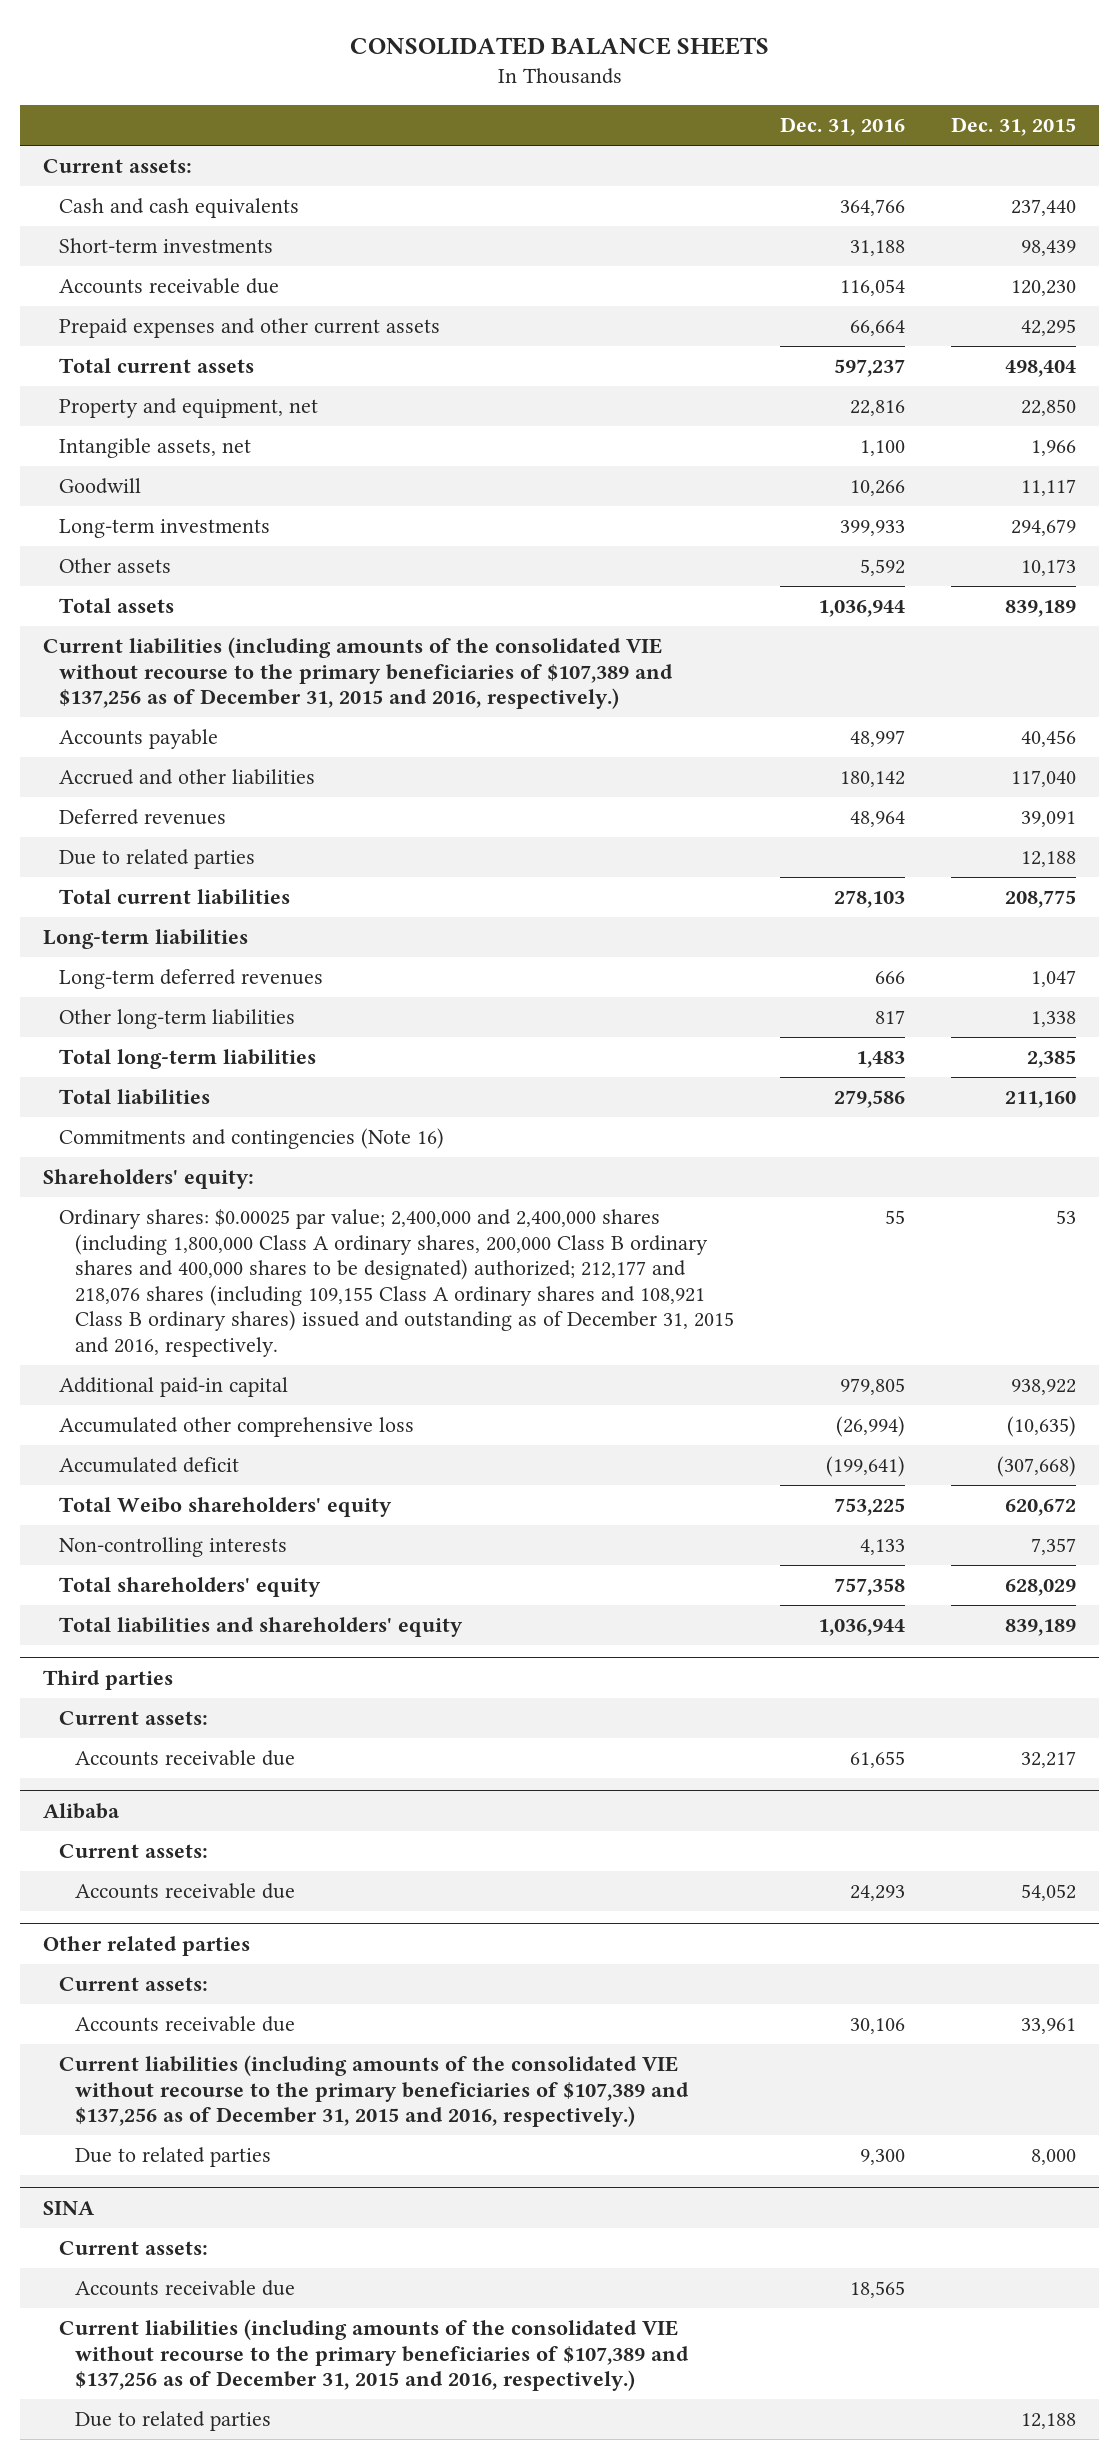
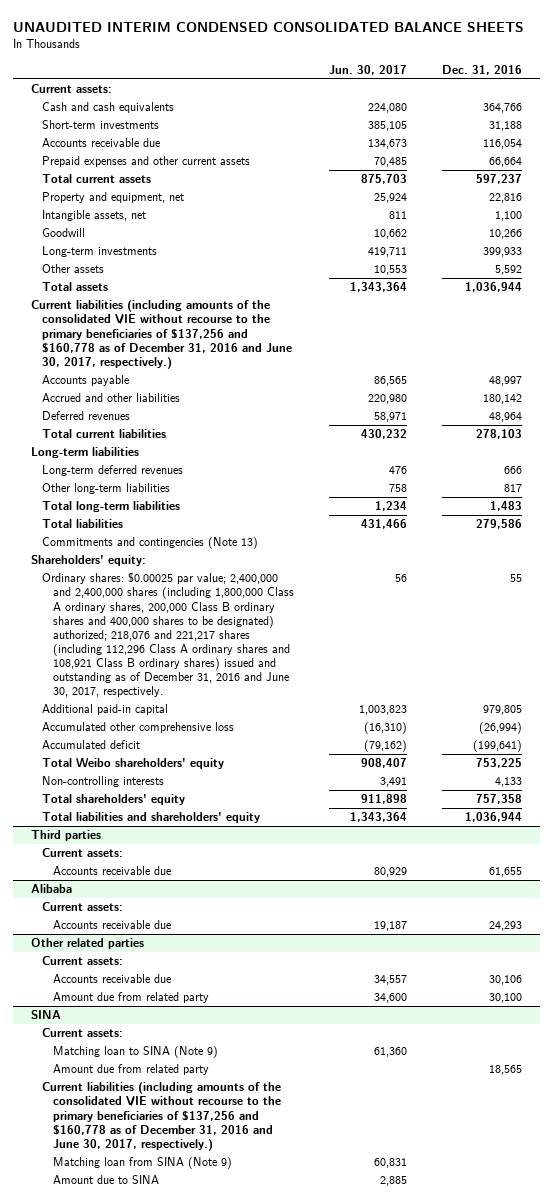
[349,36,769,55] CONSOLIDATED BALANCE SHEETS -> [12,21,524,32] UNAUDITED INTERIM CONDENSED CONSOLIDATED BALANCE SHEETS
[951,117,1077,137] Dec. 31, 2015 -> none
none -> [328,64,407,75] Jun. 30, 2017
[42,637,674,710] Current liabilities (including amounts of the consolidated VIE without recourse to the primary beneficiaries of $107,389 and $137,256 as of December 31, 2015 and 2016, respectively.) -> [30,300,292,369] Current liabilities (including amounts of the consolidated VIE without recourse to the primary beneficiaries of $137,256 and $160,778 as of December 31, 2016 and June 30, 2017, respectively.)
[59,849,256,870] Due to related parties -> none
[59,1128,445,1150] Commitments and contingencies (Note 16) -> [41,537,258,550] Commitments and contingencies (Note 13)
[59,1209,735,1357] Ordinary shares: $0.00025 par value; 2,400,000 and 2,400,000 shares (including 1,800,000 Class A ordinary shares, 200,000 Class B ordinary shares and 400,000 shares to be designated) authorized; 212,177 and 218,076 shares (including 109,155 Class A ordinary shares and 108,921 Class B ordinary shares) issued and outstanding as of December 31, 2015 and 2016, respectively. -> [41,572,294,698] Ordinary shares: $0.00025 par value; 2,400,000 and 2,400,000 shares (including 1,800,000 Class A ordinary shares, 200,000 Class B ordinary shares and 400,000 shares to be designated) authorized; 218,076 and 221,217 shares (including 112,296 Class A ordinary shares and 108,921 Class B ordinary shares) issued and outstanding as of December 31, 2016 and June 30, 2017, respectively.
[59,2055,690,2128] Current liabilities (including amounts of the consolidated VIE without recourse to the primary beneficiaries of $107,389 and $137,256 as of December 31, 2015 and 2016, respectively.) -> none
[75,2147,272,2168] Due to related parties -> none
none -> [52,992,209,1004] Amount due from related party
none -> [52,1046,218,1059] Matching loan to SINA (Note 9)
[75,2280,296,2297] Accounts receivable due -> [52,1064,209,1076] Amount due from related party
[59,2319,690,2392] Current liabilities (including amounts of the consolidated VIE without recourse to the primary beneficiaries of $107,389 and $137,256 as of December 31, 2015 and 2016, respectively.) -> [41,1082,281,1151] Current liabilities (including amounts of the consolidated VIE without recourse to the primary beneficiaries of $137,256 and $160,778 as of December 31, 2016 and June 30, 2017, respectively.)
none -> [52,1157,232,1170] Matching loan from SINA (Note 9)
[75,2411,272,2432] Due to related parties -> [52,1175,159,1185] Amount due to SINA

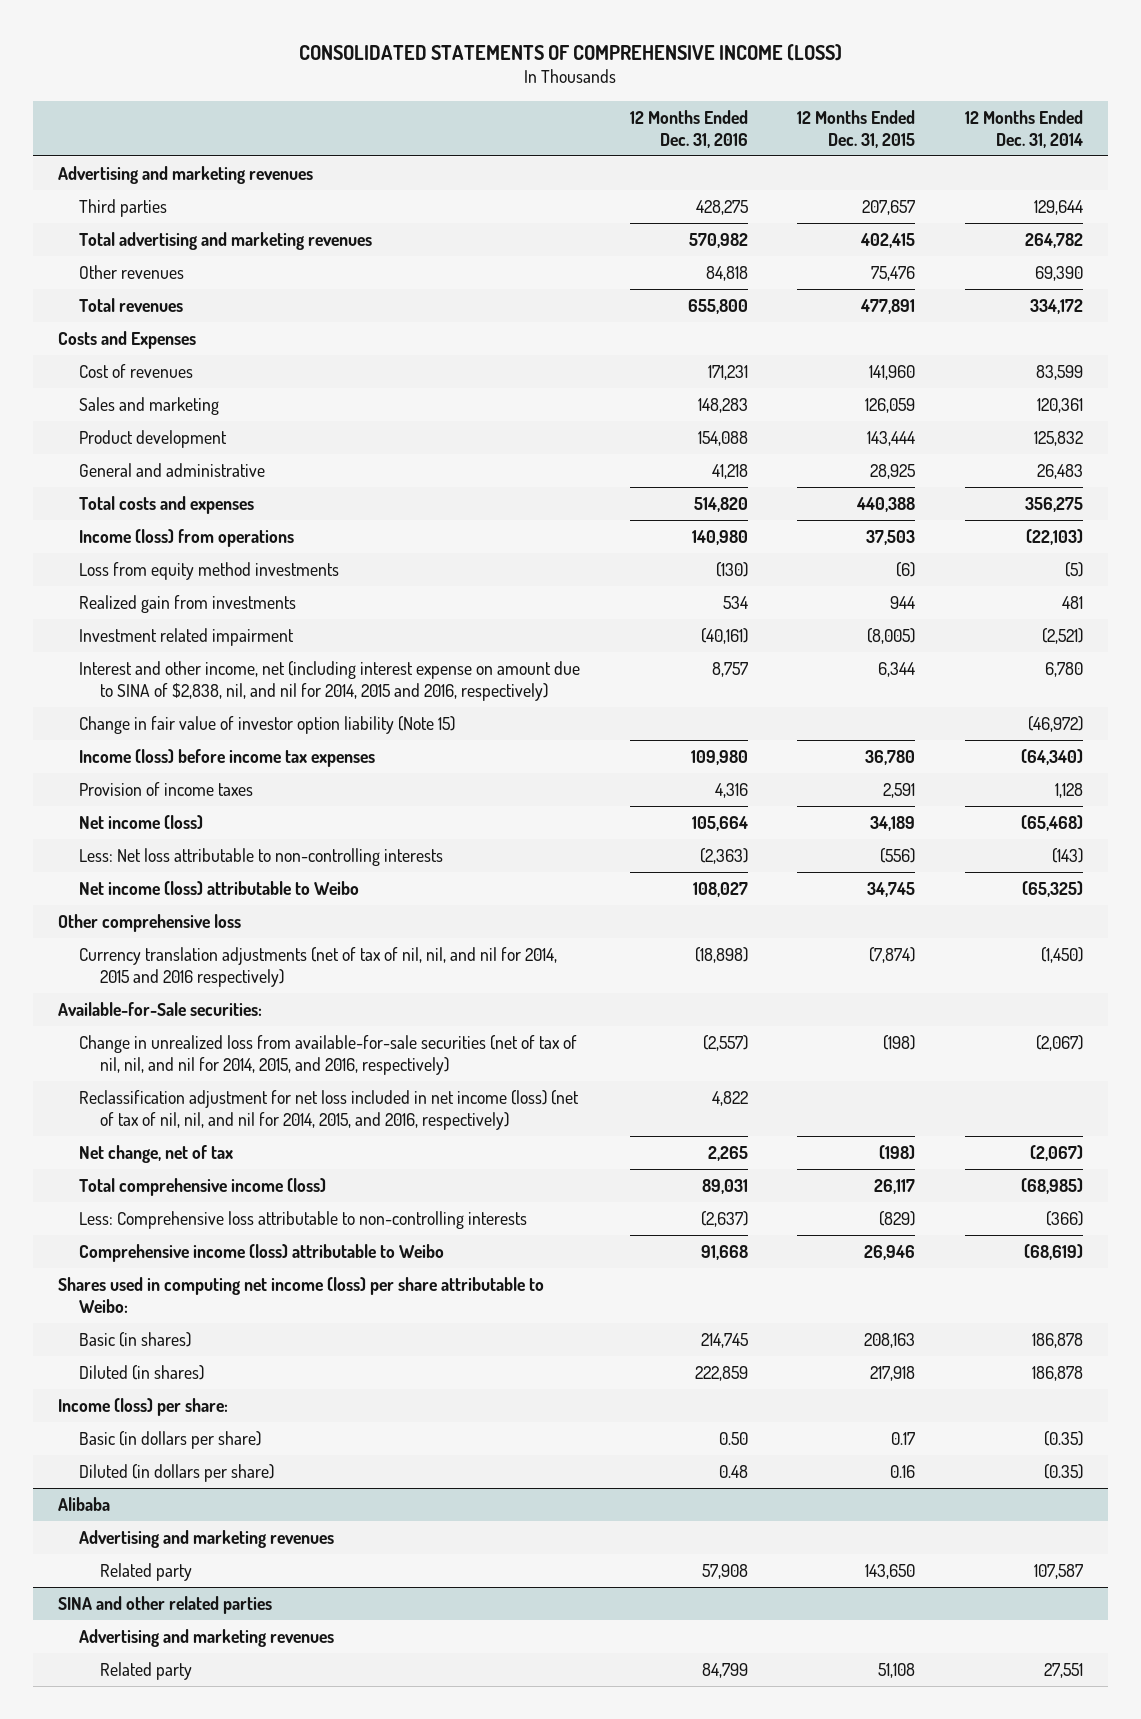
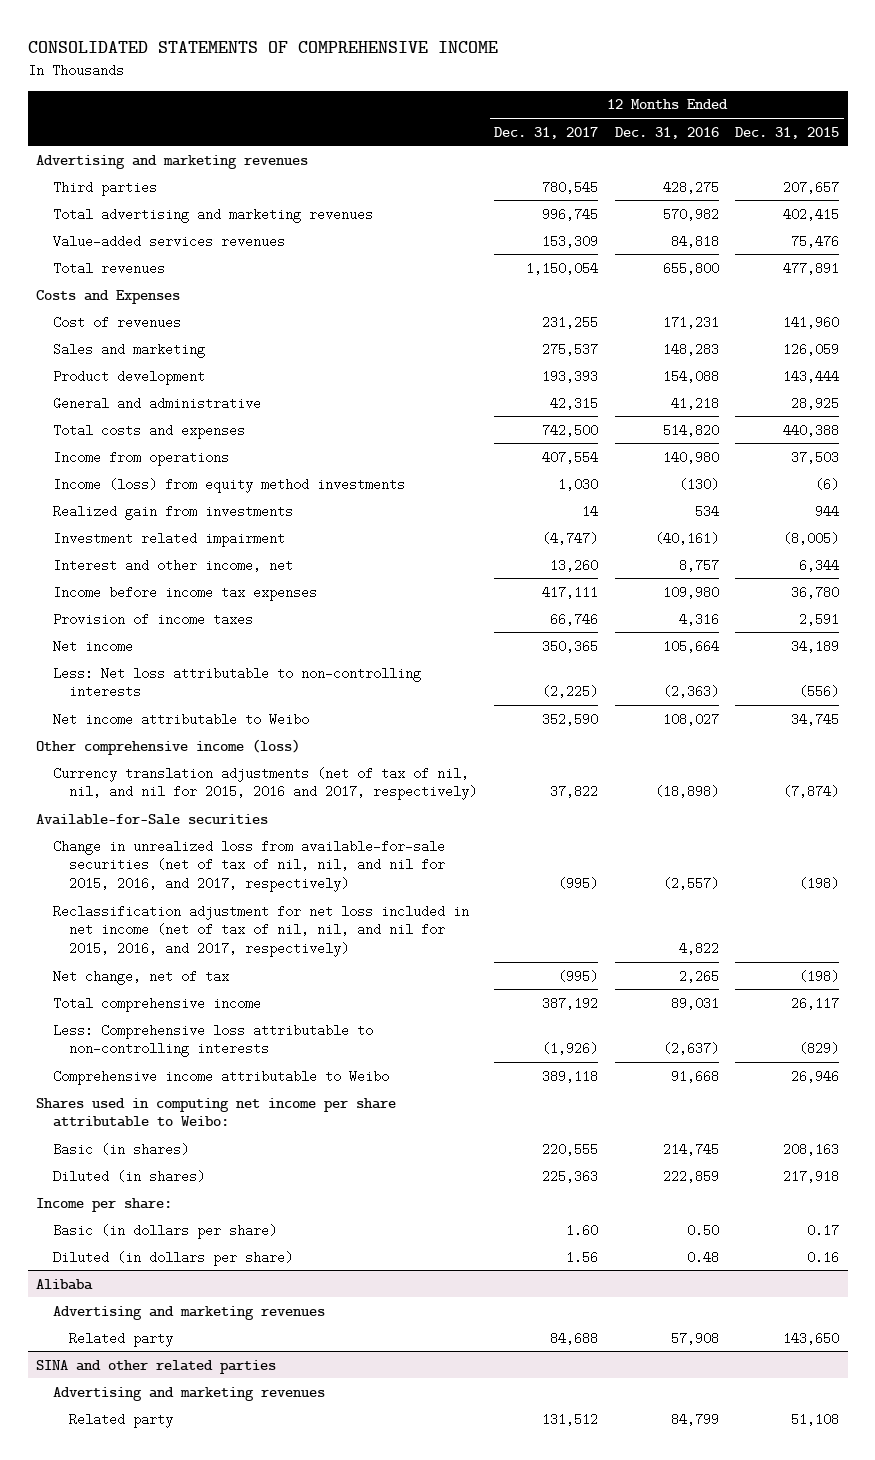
[299,43,843,61] CONSOLIDATED STATEMENTS OF COMPREHENSIVE INCOME (LOSS) -> [27,40,498,53] CONSOLIDATED STATEMENTS OF COMPREHENSIVE INCOME
[964,109,1083,148] 12 Months Ended Dec. 31, 2014 -> none
none -> [494,126,599,139] Dec. 31, 2017
[78,264,184,279] Other revenues -> [52,234,285,248] Value-added services revenues
[78,528,294,547] Income (loss) from operations -> [52,450,229,466] Income from operations
[78,561,339,580] Loss from equity method investments -> [52,477,405,493] Income (loss) from equity method investments
[78,715,455,734] Change in fair value of investor option liability (Note 15) -> none
[78,660,580,701] Interest and other income, net (including interest expense on amount due to SINA of $2,838, nil, and nil for 2014, 2015 and 2016, respectively) -> [52,558,293,572] Interest and other income, net
[78,748,375,767] Income (loss) before income tax expenses -> [52,585,317,601] Income before income tax expenses
[78,814,203,829] Net income (loss) -> [52,639,133,653] Net income
[78,880,359,895] Net income (loss) attributable to Weibo -> [52,712,309,726] Net income attributable to Weibo
[57,913,241,932] Other comprehensive loss -> [35,738,300,755] Other comprehensive income (loss)
[78,946,557,987] Currency translation adjustments (net of tax of nil, nil, and nil for 2014, 2015 and 2016 respectively) -> [52,766,478,801] Currency translation adjustments (net of tax of nil, nil, and nil for 2015, 2016 and 2017, respectively)
[57,1001,262,1016] Available-for-Sale securities: -> [35,813,268,825] Available-for-Sale securities
[78,1034,577,1075] Change in unrealized loss from available-for-sale securities (net of tax of nil, nil, and nil for 2014, 2015, and 2016, respectively) -> [52,839,446,892] Change in unrealized loss from available-for-sale securities (net of tax of nil, nil, and nil for 2015, 2016, and 2017, respectively)
[78,1089,579,1130] Reclassification adjustment for net loss included in net income (loss) (net of tax of nil, nil, and nil for 2014, 2015, and 2016, respectively) -> [52,904,469,957] Reclassification adjustment for net loss included in net income (net of tax of nil, nil, and nil for 2015, 2016, and 2017, respectively)
[78,1177,326,1196] Total comprehensive income (loss) -> [52,996,261,1012] Total comprehensive income
[78,1243,444,1262] Comprehensive income (loss) attributable to Weibo -> [52,1069,389,1085] Comprehensive income attributable to Weibo
[57,1276,544,1313] Shares used in computing net income (loss) per share attributable to Weibo: -> [35,1097,396,1128] Shares used in computing net income per share attributable to Weibo:
[57,1397,228,1416] Income (loss) per share: -> [35,1197,172,1212] Income per share:

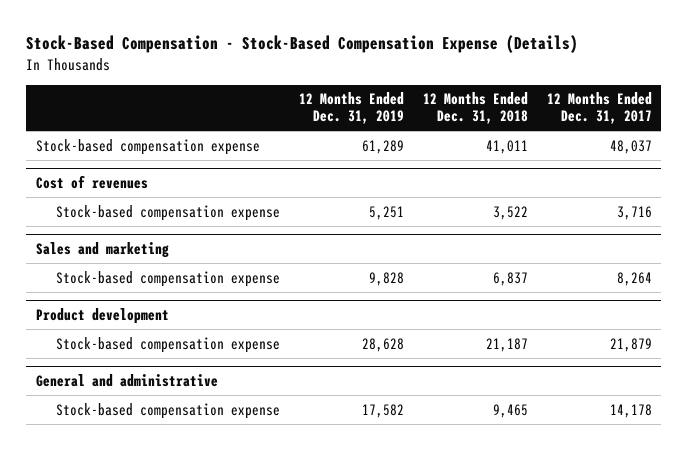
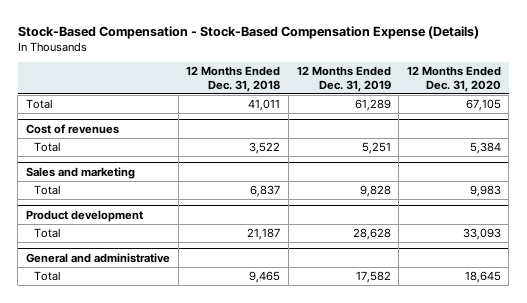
[546,92,652,125] 12 Months Ended Dec. 31, 2017 -> none
none -> [406,66,501,92] 12 Months Ended Dec. 31, 2020
[35,138,260,155] Stock-based compensation expense -> [25,99,53,110] Total
[56,204,281,221] Stock-based compensation expense -> [34,142,62,153] Total
[56,270,281,287] Stock-based compensation expense -> [34,185,62,196] Total
[56,336,281,353] Stock-based compensation expense -> [34,228,62,239] Total
[56,402,281,419] Stock-based compensation expense -> [34,271,62,282] Total

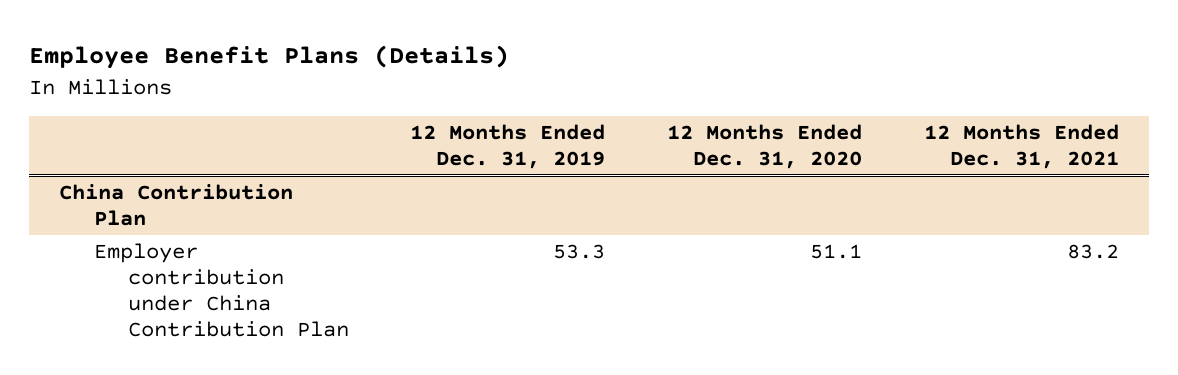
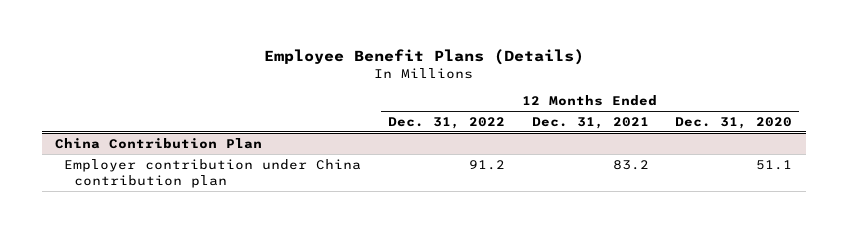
[410,123,606,169] 12 Months Ended Dec. 31, 2019 -> none
none -> [387,116,505,129] Dec. 31, 2022
[93,243,349,337] Employer contribution under China Contribution Plan -> [64,158,362,188] Employer contribution under China contribution plan

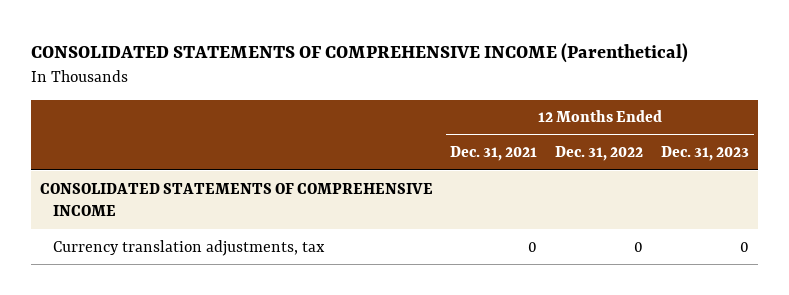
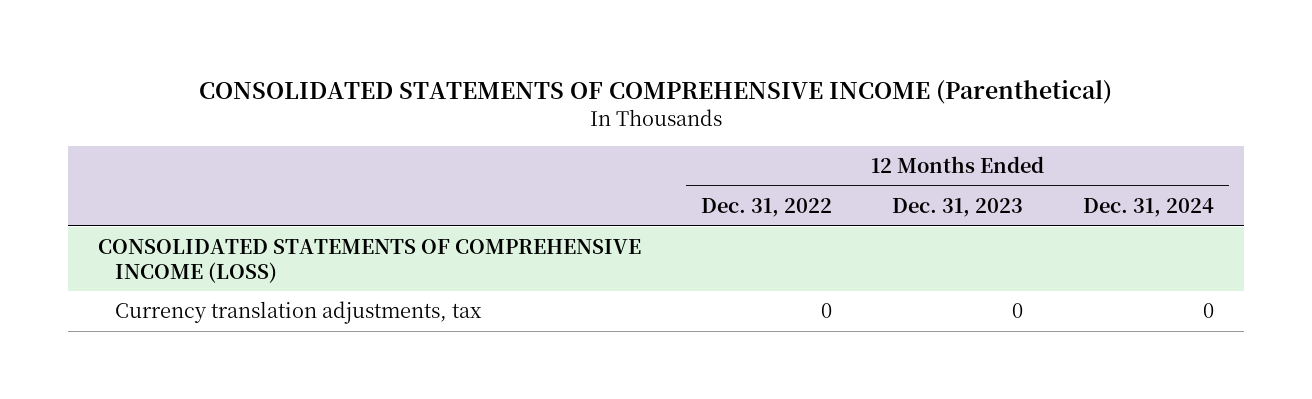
[450,146,538,162] Dec. 31, 2021 -> none
none -> [1083,198,1215,218] Dec. 31, 2024
[39,182,433,217] CONSOLIDATED STATEMENTS OF COMPREHENSIVE INCOME -> [97,239,641,283] CONSOLIDATED STATEMENTS OF COMPREHENSIVE INCOME (LOSS)

